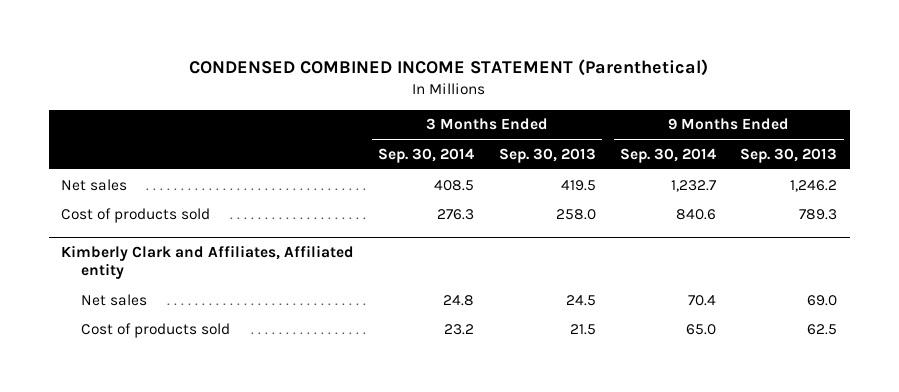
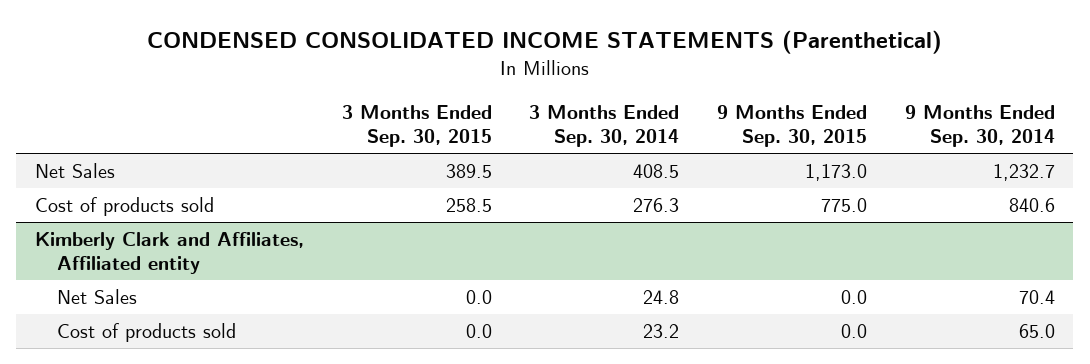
[189,59,709,77] CONDENSED COMBINED INCOME STATEMENT (Parenthetical) -> [146,29,942,54] CONDENSED CONSOLIDATED INCOME STATEMENTS (Parenthetical)
[498,147,596,163] Sep. 30, 2013 -> none
[740,147,838,163] Sep. 30, 2013 -> none
none -> [341,105,492,148] 3 Months Ended Sep. 30, 2015
none -> [716,105,867,148] 9 Months Ended Sep. 30, 2015
[61,178,128,191] Net sales -> [35,163,116,179] Net Sales
[80,293,147,306] Net sales -> [56,289,137,305] Net Sales

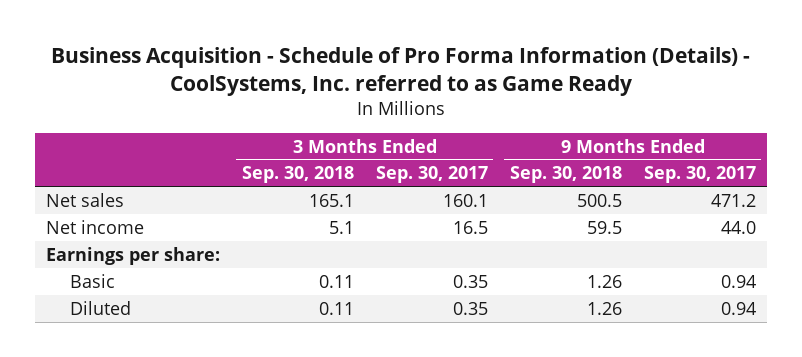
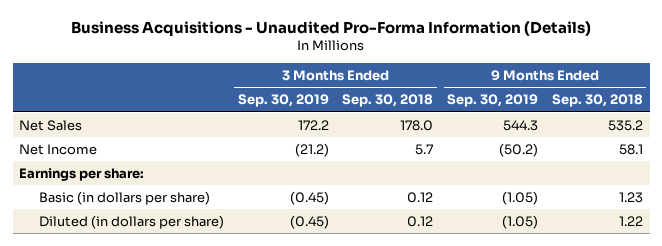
[50,46,750,96] Business Acquisition - Schedule of Pro Forma Information (Details) - CoolSystems, Inc. referred to as Game Ready -> [71,20,592,36] Business Acquisitions - Unaudited Pro-Forma Information (Details)
[375,166,488,184] Sep. 30, 2017 -> none
[643,166,756,184] Sep. 30, 2017 -> none
none -> [237,94,329,108] Sep. 30, 2019
none -> [447,94,539,108] Sep. 30, 2019
[45,192,124,207] Net sales -> [19,119,83,131] Net Sales
[308,193,354,207] 165.1 -> [400,119,434,131] 178.0
[576,193,622,207] 500.5 -> [607,119,643,131] 535.2
[45,219,144,234] Net income -> [19,143,98,155] Net Income
[328,220,354,234] 5.1 -> [415,143,434,155] 5.7
[586,220,622,234] 59.5 -> [618,143,643,155] 58.1
[69,273,115,288] Basic -> [39,190,211,205] Basic (in dollars per share)
[318,274,354,288] 0.11 -> [407,191,434,203] 0.12
[586,274,622,288] 1.26 -> [618,191,643,203] 1.23
[69,300,131,315] Diluted -> [39,214,225,229] Diluted (in dollars per share)
[318,301,354,315] 0.11 -> [407,215,434,227] 0.12
[586,301,622,315] 1.26 -> [618,215,643,226] 1.22

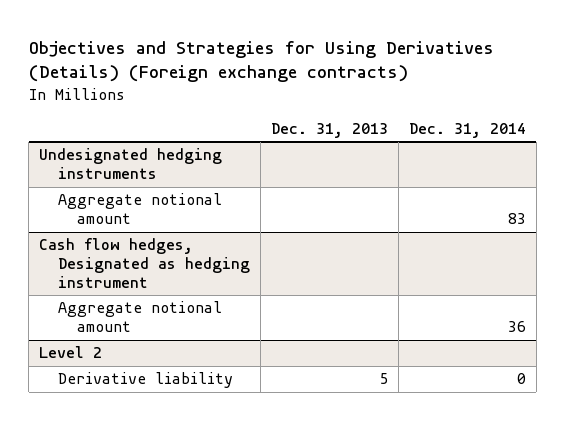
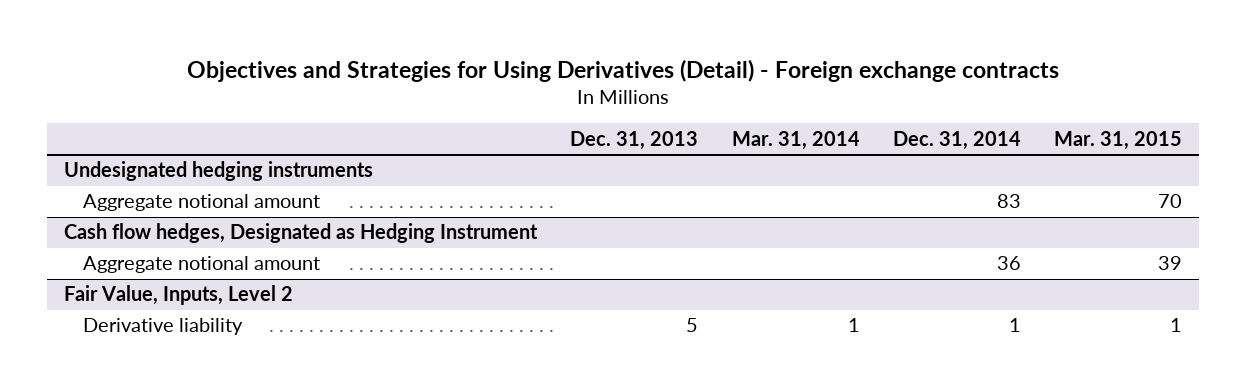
[28,40,494,83] Objectives and Strategies for Using Derivatives (Details) (Foreign exchange contracts) -> [187,58,1060,82] Objectives and Strategies for Using Derivatives (Detail) - Foreign exchange contracts
none -> [731,130,860,150] Mar. 31, 2014
none -> [1054,130,1183,150] Mar. 31, 2015
[39,238,251,289] Cash flow hedges, Designated as hedging instrument -> [64,223,539,244] Cash flow hedges, Designated as Hedging Instrument
[39,346,103,359] Level 2 -> none
none -> [64,285,294,306] Fair Value, Inputs, Level 2
[516,373,526,385] 0 -> [1008,318,1021,333] 1

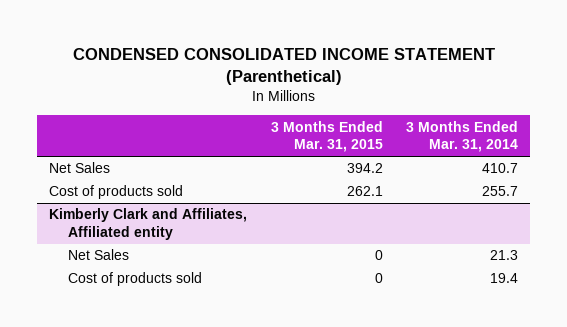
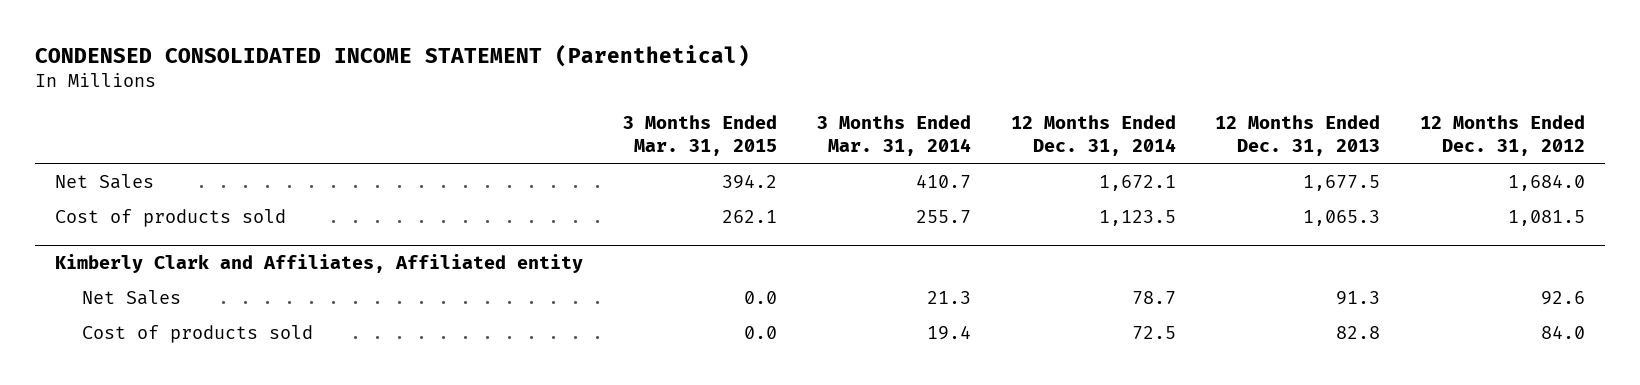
none -> [1010,114,1176,156] 12 Months Ended Dec. 31, 2014
none -> [1215,114,1381,156] 12 Months Ended Dec. 31, 2013
none -> [1420,114,1586,156] 12 Months Ended Dec. 31, 2012
[374,250,383,261] 0 -> [743,290,777,304] 0.0
[374,273,383,284] 0 -> [743,325,777,339] 0.0

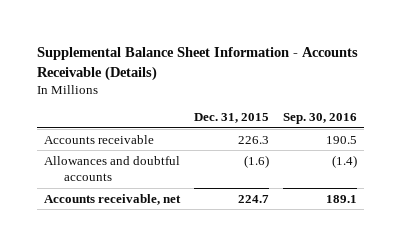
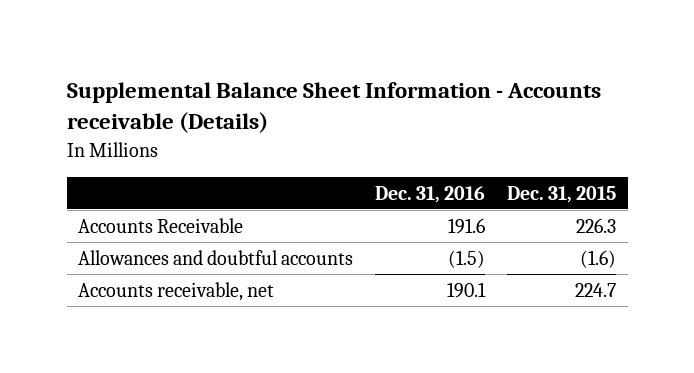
[36,46,358,81] Supplemental Balance Sheet Information - Accounts Receivable (Details) -> [66,82,601,134] Supplemental Balance Sheet Information - Accounts receivable (Details)
[282,113,357,125] Sep. 30, 2016 -> none
none -> [375,185,486,203] Dec. 31, 2016
[43,134,154,144] Accounts receivable -> [77,217,243,233] Accounts Receivable

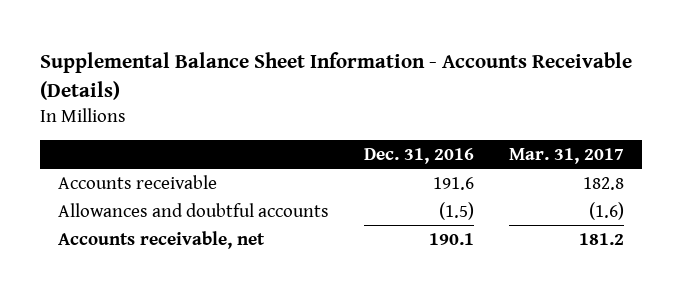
[66,82,601,134] Supplemental Balance Sheet Information - Accounts receivable (Details) -> [39,52,632,100] Supplemental Balance Sheet Information - Accounts Receivable (Details)
[507,185,617,203] Dec. 31, 2015 -> none
none -> [509,147,625,164] Mar. 31, 2017
[77,217,243,233] Accounts Receivable -> [57,174,217,189] Accounts receivable

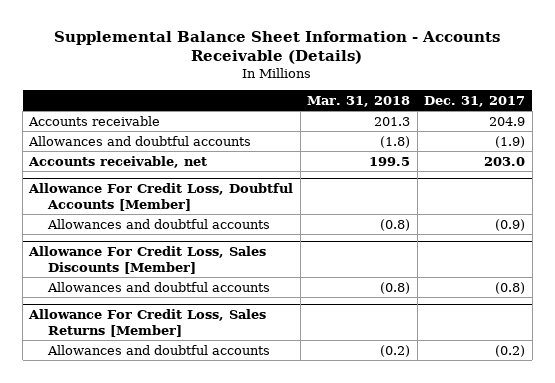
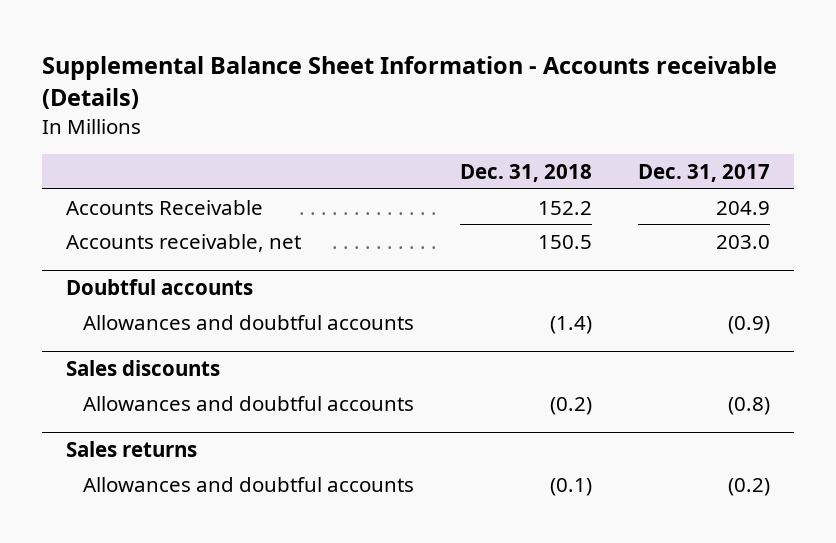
[54,30,501,65] Supplemental Balance Sheet Information - Accounts Receivable (Details) -> [42,56,778,109] Supplemental Balance Sheet Information - Accounts receivable (Details)
[307,95,411,107] Mar. 31, 2018 -> none
none -> [460,163,593,182] Dec. 31, 2018
[28,135,252,146] Allowances and doubtful accounts -> none
[28,115,161,126] Accounts receivable -> [65,199,263,215] Accounts Receivable
[28,183,294,211] Allowance For Credit Loss, Doubtful Accounts [Member] -> [65,278,253,295] Doubtful accounts
[28,246,267,274] Allowance For Credit Loss, Sales Discounts [Member] -> [65,359,220,376] Sales discounts
[28,309,267,337] Allowance For Credit Loss, Sales Returns [Member] -> [65,440,197,457] Sales returns

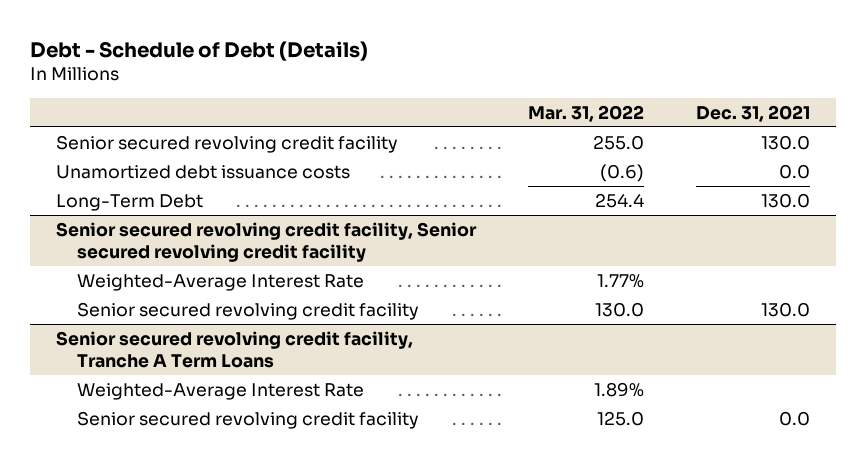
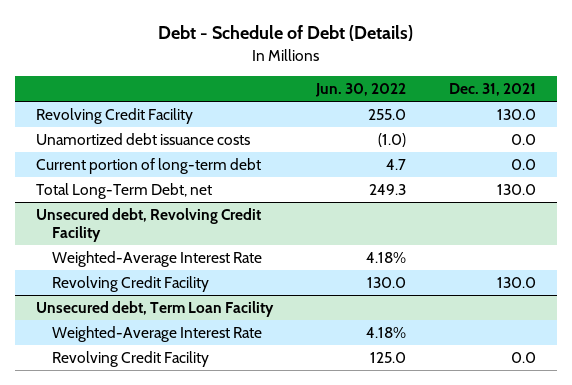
[527,104,644,122] Mar. 31, 2022 -> none
none -> [314,83,406,98] Jun. 30, 2022
[55,134,398,153] Senior secured revolving credit facility -> [36,107,194,124] Revolving Credit Facility
[55,221,477,262] Senior secured revolving credit facility, Senior secured revolving credit facility -> none
none -> [36,157,262,174] Current portion of long-term debt
[55,193,203,211] Long-Term Debt -> [36,182,213,199] Total Long-Term Debt, net
none -> [36,207,262,243] Unsecured debt, Revolving Credit Facility
[55,330,413,368] Senior secured revolving credit facility, Tranche A Term Loans -> none
[77,301,420,320] Senior secured revolving credit facility -> [52,275,210,292] Revolving Credit Facility
none -> [36,300,275,317] Unsecured debt, Term Loan Facility
[77,410,420,429] Senior secured revolving credit facility -> [52,350,210,367] Revolving Credit Facility

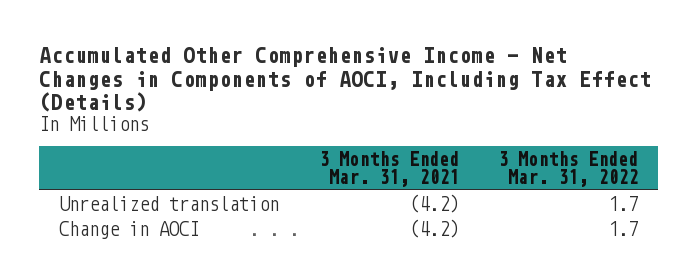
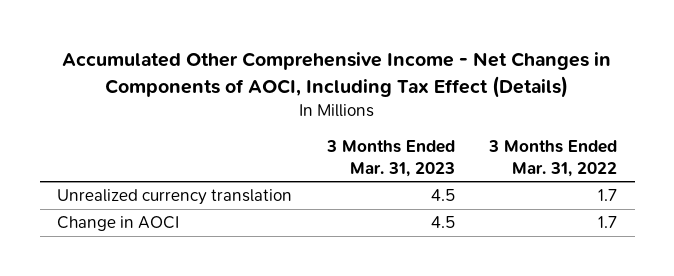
[318,151,459,187] 3 Months Ended Mar. 31, 2021 -> none
none -> [325,139,455,177] 3 Months Ended Mar. 31, 2023
[58,195,279,211] Unrealized translation -> [57,189,293,206] Unrealized currency translation

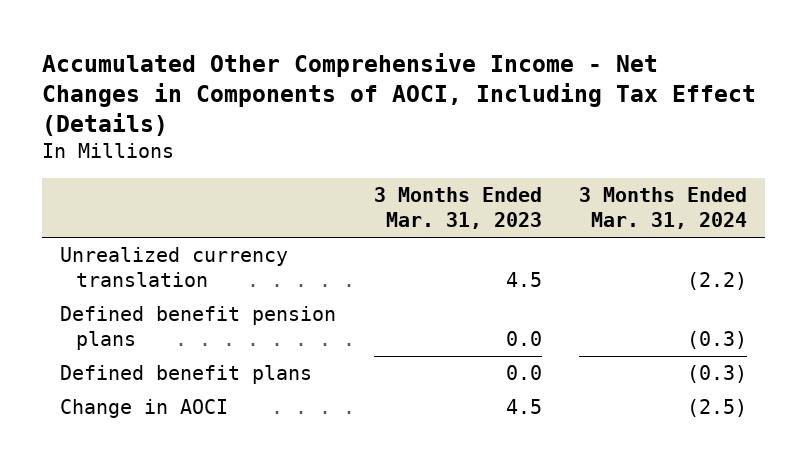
[488,139,618,177] 3 Months Ended Mar. 31, 2022 -> none
none -> [578,187,747,229] 3 Months Ended Mar. 31, 2024
none -> [60,306,337,351] Defined benefit pension plans
none -> [60,365,313,385] Defined benefit plans

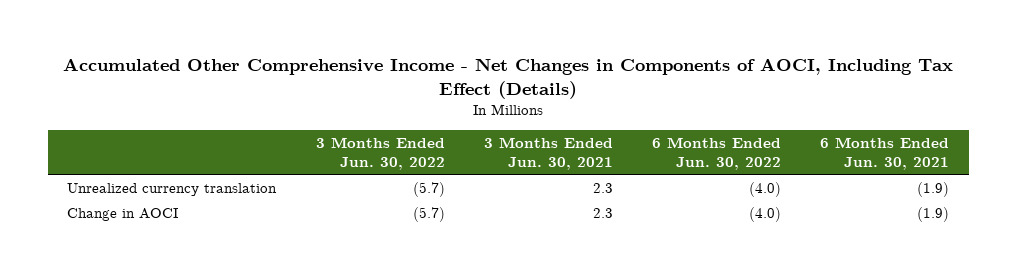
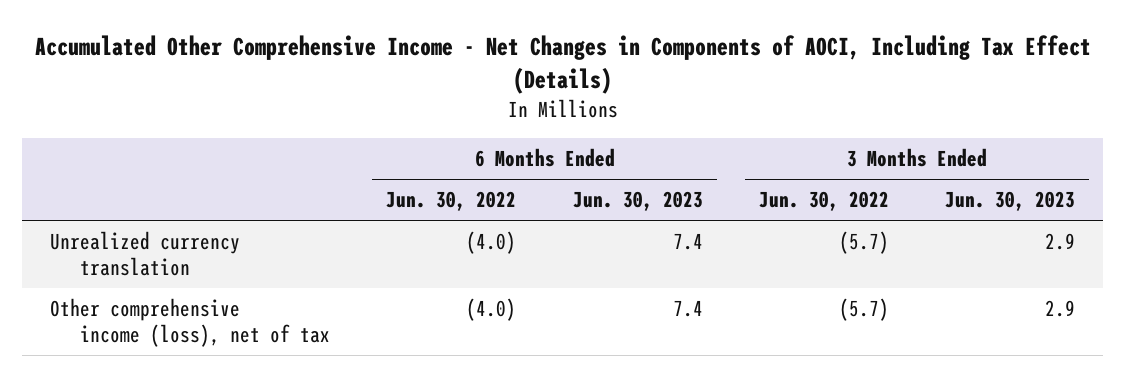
[483,137,613,170] 3 Months Ended Jun. 30, 2021 -> none
[820,137,950,170] 6 Months Ended Jun. 30, 2021 -> none
none -> [572,191,703,212] Jun. 30, 2023
none -> [945,191,1076,212] Jun. 30, 2023
[67,207,179,221] Change in AOCI -> [50,297,331,348] Other comprehensive income (loss), net of tax

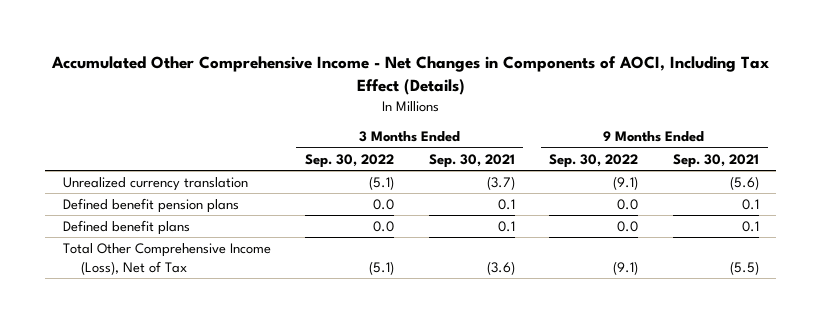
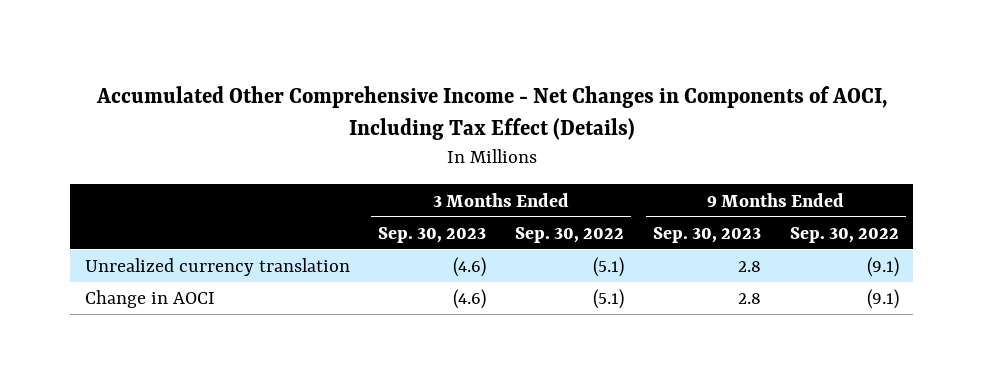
[428,153,515,168] Sep. 30, 2021 -> none
[673,153,760,168] Sep. 30, 2021 -> none
none -> [378,226,487,243] Sep. 30, 2023
none -> [652,226,761,243] Sep. 30, 2023
[62,198,239,214] Defined benefit pension plans -> none
[62,220,190,236] Defined benefit plans -> none
[62,243,271,275] Total Other Comprehensive Income (Loss), Net of Tax -> [84,290,215,309] Change in AOCI

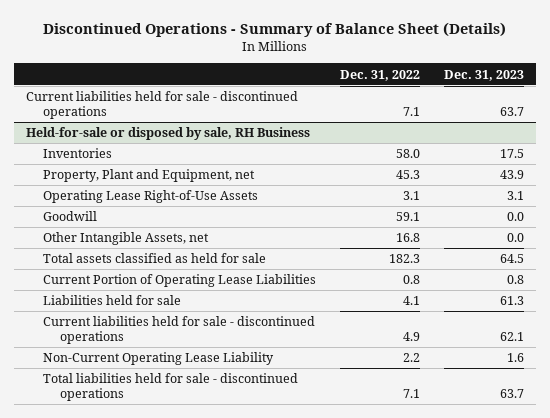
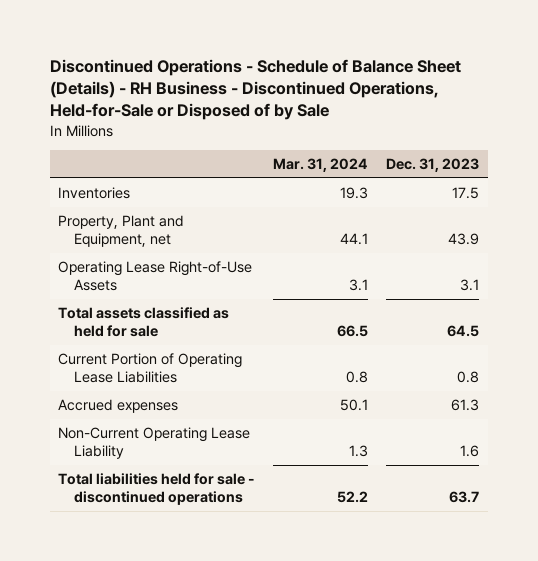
[43,21,507,37] Discontinued Operations - Summary of Balance Sheet (Details) -> [49,58,461,121] Discontinued Operations - Schedule of Balance Sheet (Details) - RH Business - Discontinued Operations, Held-for-Sale or Disposed of by Sale
[340,69,421,81] Dec. 31, 2022 -> none
none -> [273,157,369,172] Mar. 31, 2024
[26,91,299,120] Current liabilities held for sale - discontinued operations -> none
[26,127,311,141] Held-for-sale or disposed by sale, RH Business -> none
[43,211,98,222] Goodwill -> none
[43,232,210,246] Other Intangible Assets, net -> none
[43,316,316,345] Current liabilities held for sale - discontinued operations -> none
[43,295,182,306] Liabilities held for sale -> [58,399,179,414] Accrued expenses

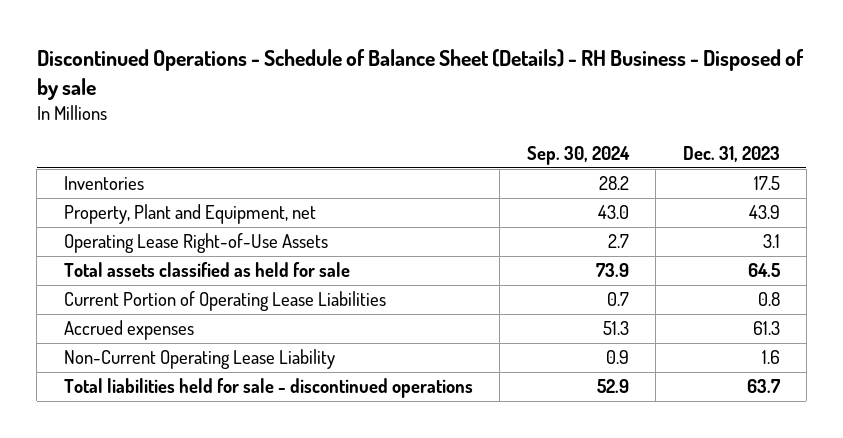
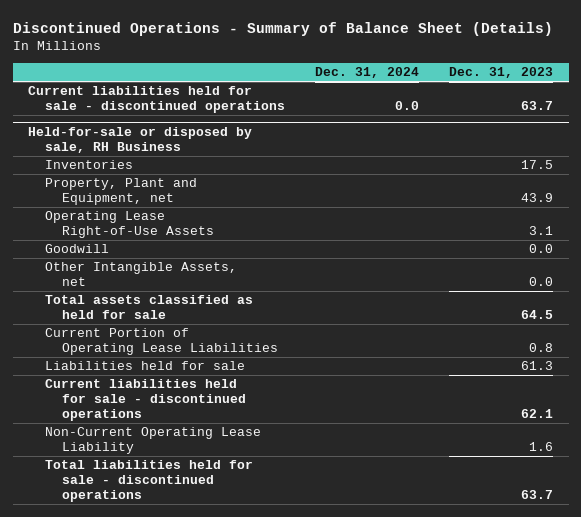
[36,48,804,100] Discontinued Operations - Schedule of Balance Sheet (Details) - RH Business - Disposed of by sale -> [12,21,553,36] Discontinued Operations - Summary of Balance Sheet (Details)
[526,146,630,166] Sep. 30, 2024 -> none
none -> [315,67,420,79] Dec. 31, 2024
none -> [27,86,285,114] Current liabilities held for sale - discontinued operations
none -> [27,126,252,153] Held-for-sale or disposed by sale, RH Business
none -> [44,244,109,254] Goodwill
none -> [44,262,237,287] Other Intangible Assets, net
[63,320,194,341] Accrued expenses -> [44,361,245,371] Liabilities held for sale
none -> [44,379,246,422] Current liabilities held for sale - discontinued operations

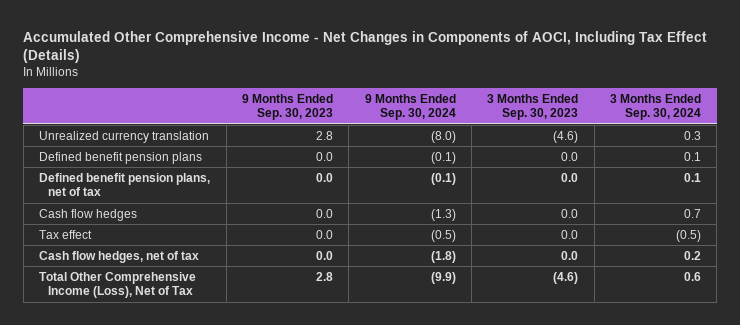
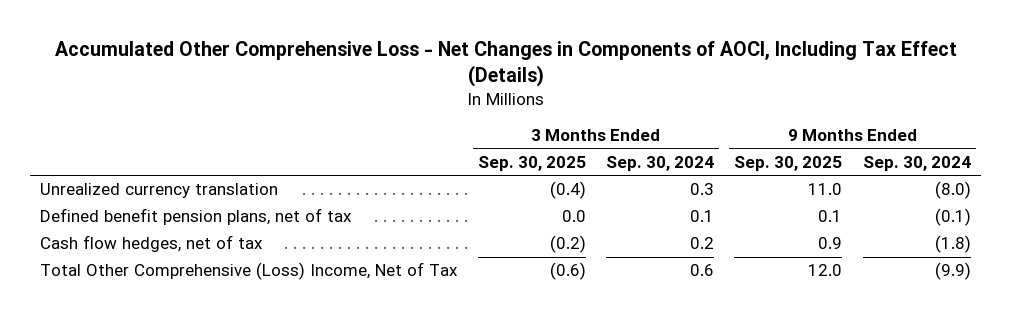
[23,30,708,64] Accumulated Other Comprehensive Income - Net Changes in Components of AOCI, Including Tax Effect (Details) -> [54,41,957,88] Accumulated Other Comprehensive Loss - Net Changes in Components of AOCI, Including Tax Effect (Details)
[241,93,333,121] 9 Months Ended Sep. 30, 2023 -> none
[487,93,579,121] 3 Months Ended Sep. 30, 2023 -> none
none -> [477,155,586,171] Sep. 30, 2025
none -> [734,155,843,171] Sep. 30, 2025
[39,151,203,164] Defined benefit pension plans -> none
[39,208,138,221] Cash flow hedges -> none
[39,229,93,239] Tax effect -> none
[39,271,197,299] Total Other Comprehensive Income (Loss), Net of Tax -> [40,262,459,281] Total Other Comprehensive (Loss) Income, Net of Tax

